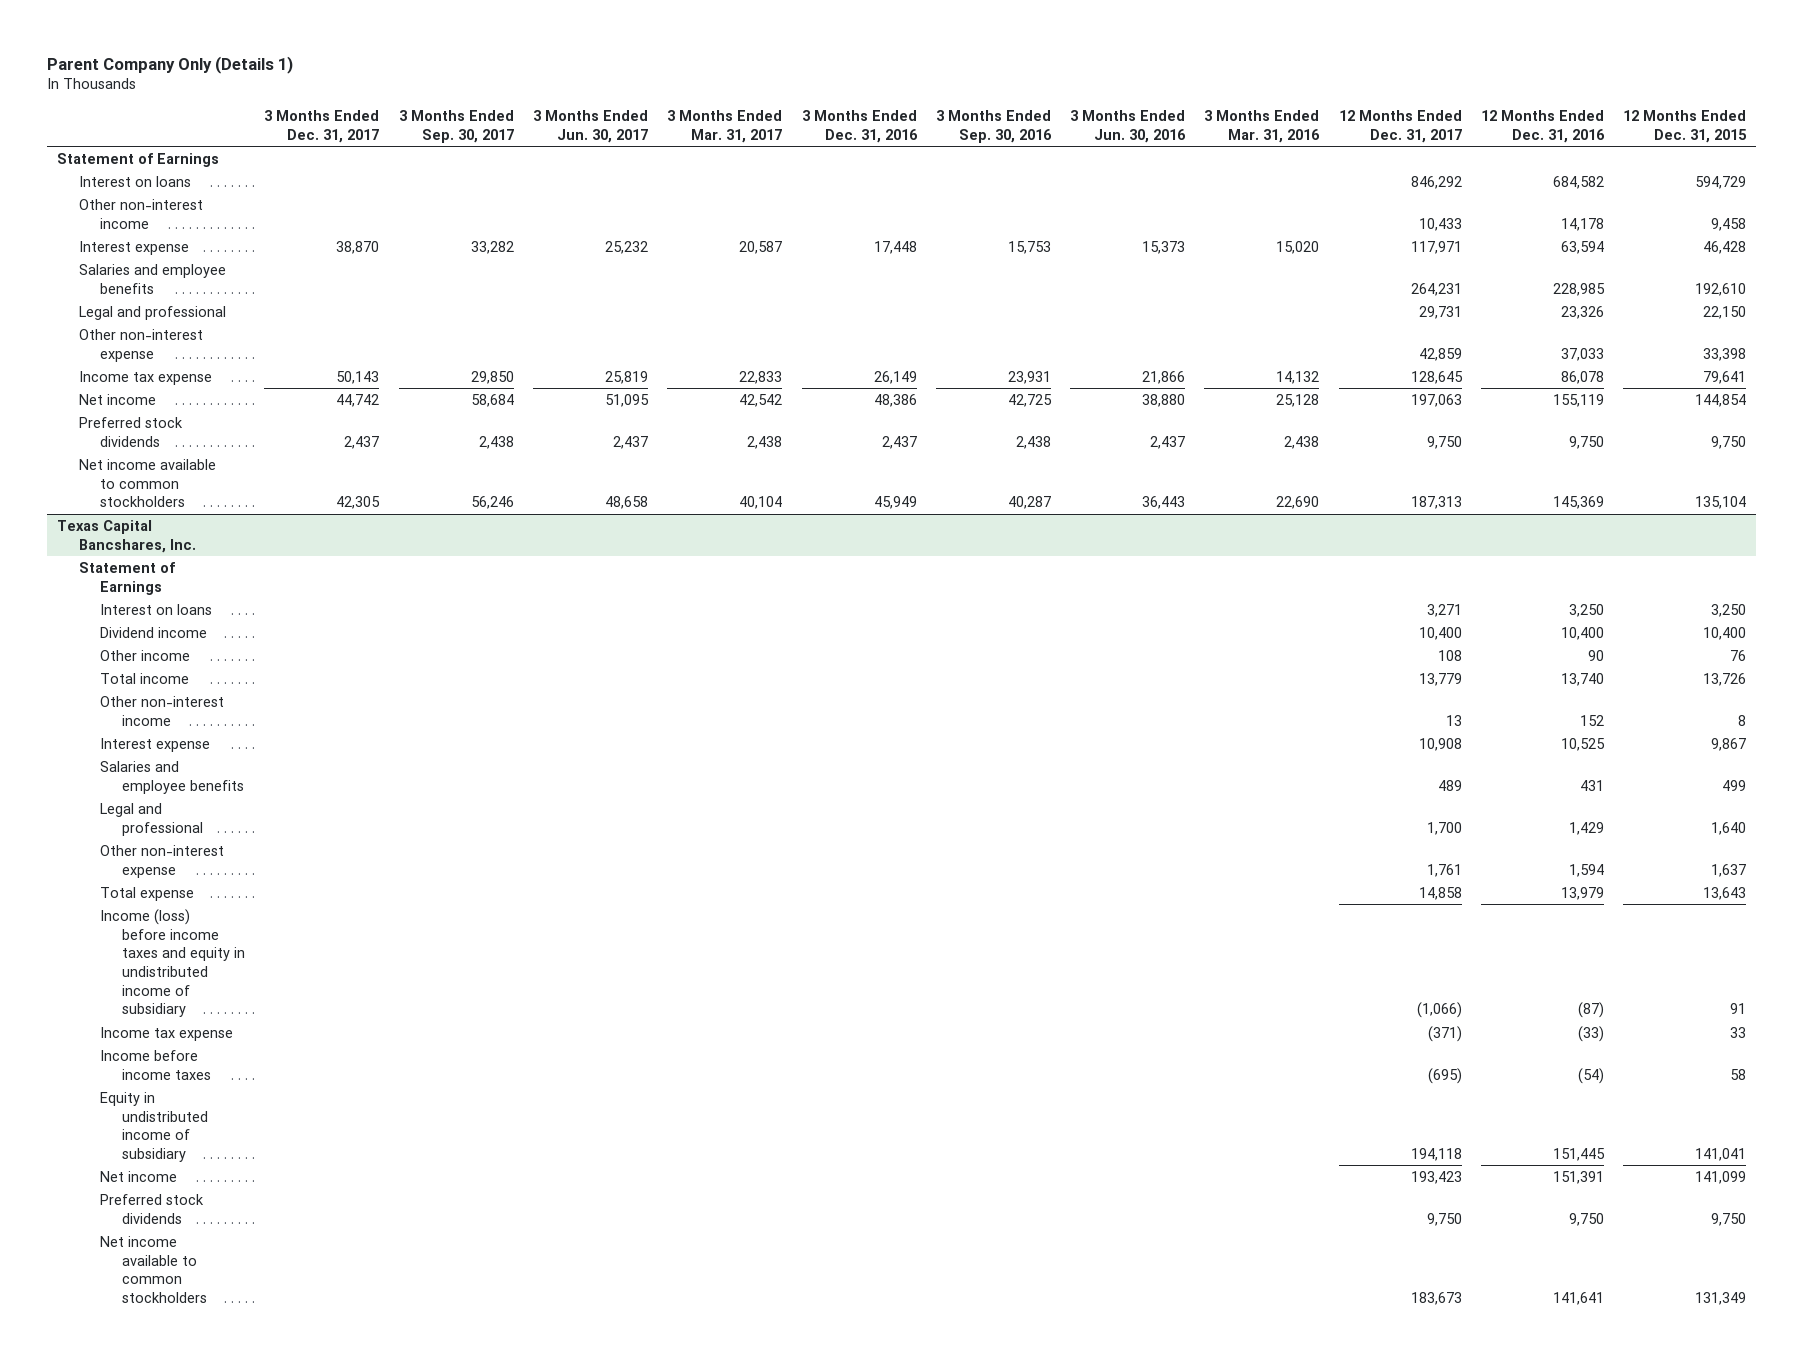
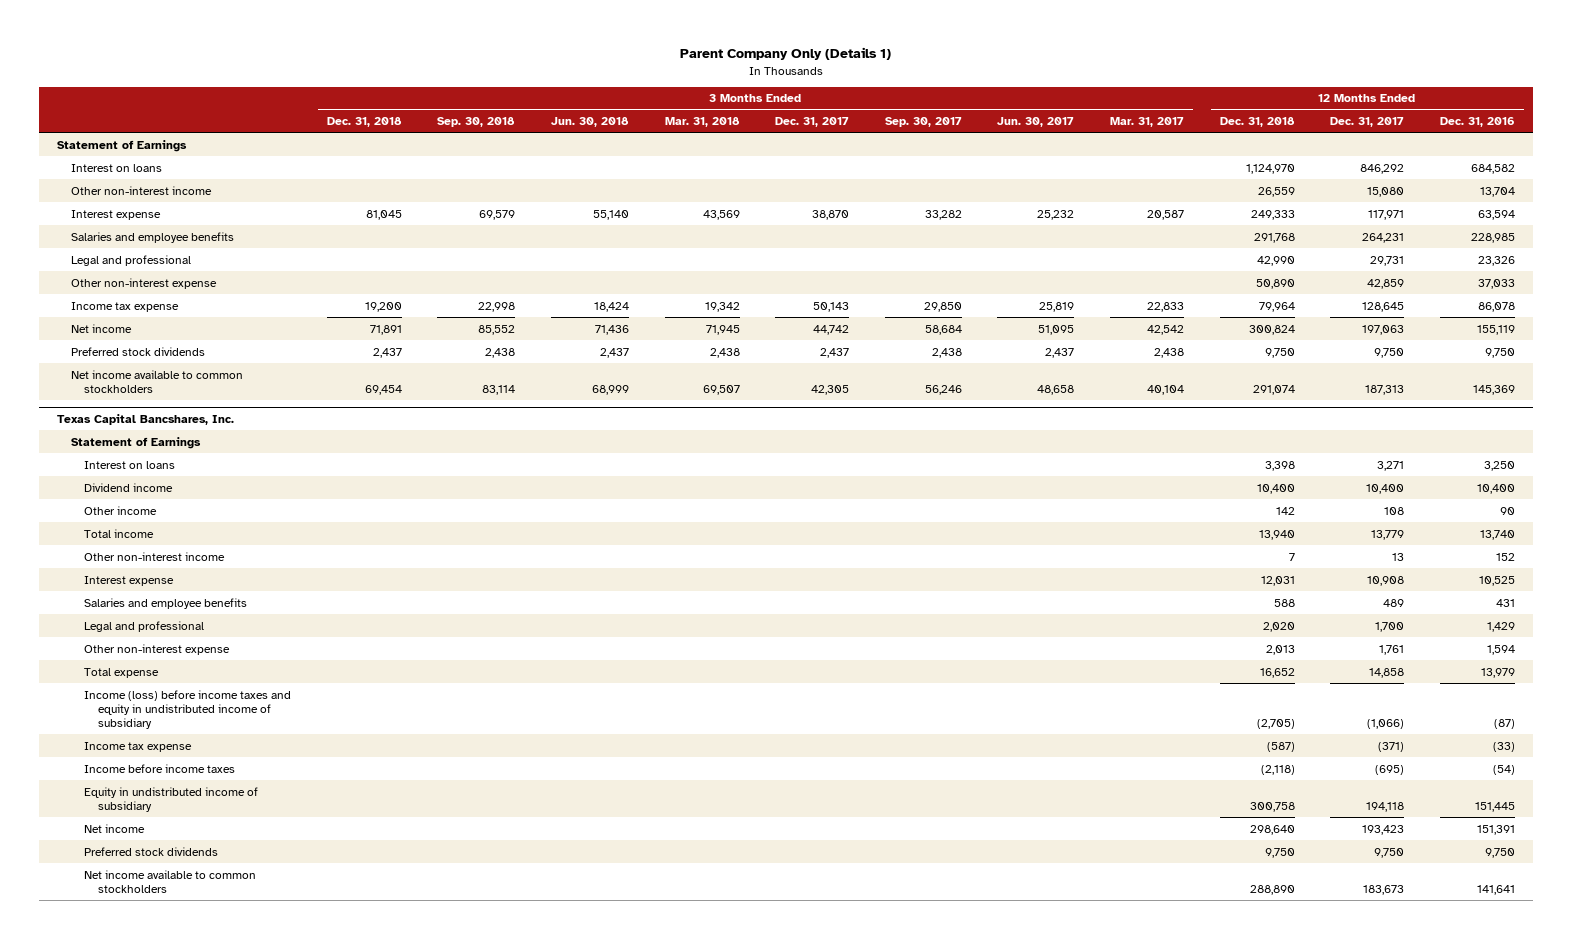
[801,109,918,143] 3 Months Ended Dec. 31, 2016 -> none
[935,109,1052,143] 3 Months Ended Sep. 30, 2016 -> none
[1070,109,1187,143] 3 Months Ended Jun. 30, 2016 -> none
[1204,109,1321,143] 3 Months Ended Mar. 31, 2016 -> none
[1623,109,1748,143] 12 Months Ended Dec. 31, 2015 -> none
none -> [326,117,402,128] Dec. 31, 2018
none -> [437,117,516,128] Sep. 30, 2018
none -> [551,117,630,128] Jun. 30, 2018
none -> [664,117,740,128] Mar. 31, 2018
none -> [1219,117,1295,128] Dec. 31, 2018
[1418,217,1462,231] 10,433 -> [1367,186,1405,197] 15,080
[1561,217,1605,231] 14,178 -> [1479,186,1515,197] 13,704

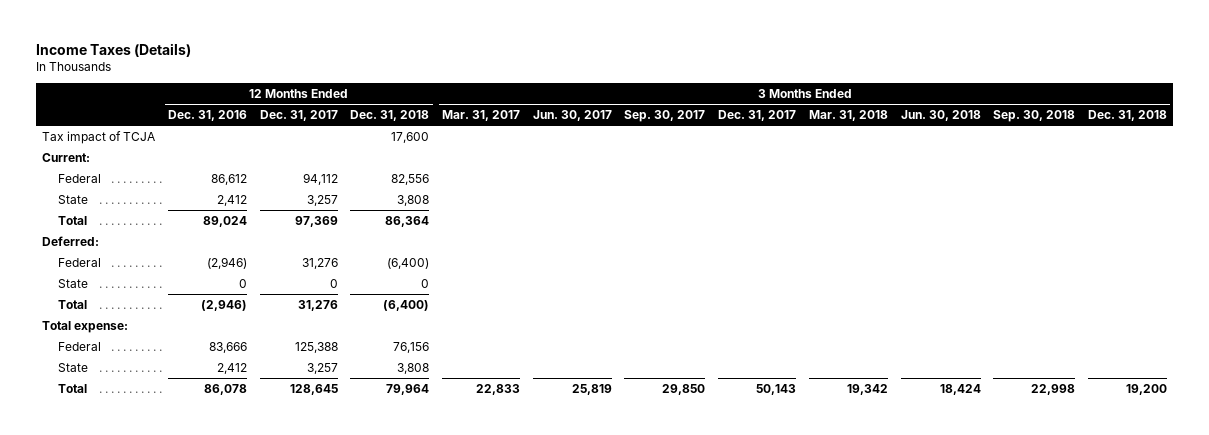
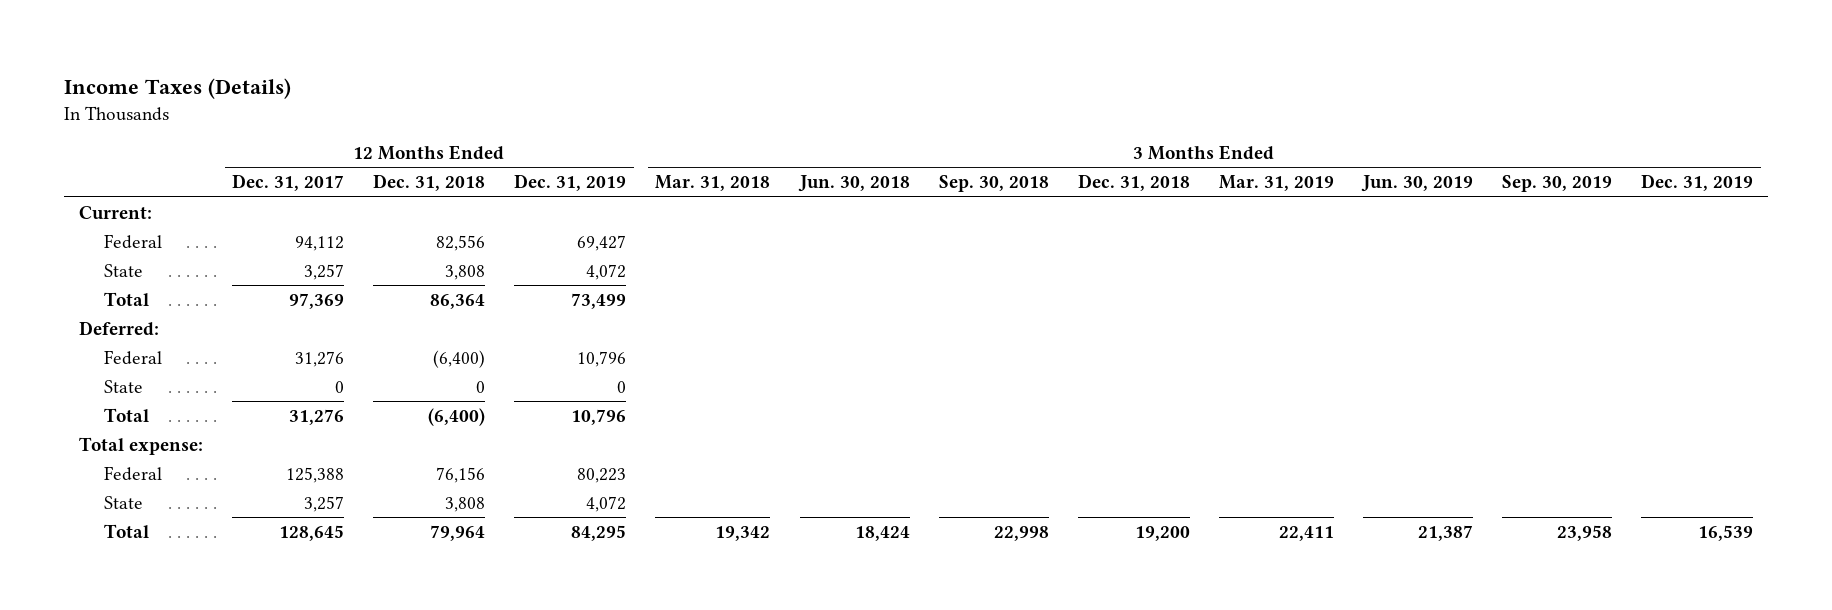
[167,110,247,122] Dec. 31, 2016 -> none
[442,110,521,122] Mar. 31, 2017 -> none
[532,110,612,122] Jun. 30, 2017 -> none
[624,110,706,123] Sep. 30, 2017 -> none
[718,110,797,122] Dec. 31, 2017 -> none
none -> [514,174,627,192] Dec. 31, 2019
none -> [1218,175,1334,192] Mar. 31, 2019
none -> [1361,175,1474,193] Jun. 30, 2019
none -> [1502,175,1613,193] Sep. 30, 2019
none -> [1641,174,1754,192] Dec. 31, 2019
[42,130,156,144] Tax impact of TCJA -> none

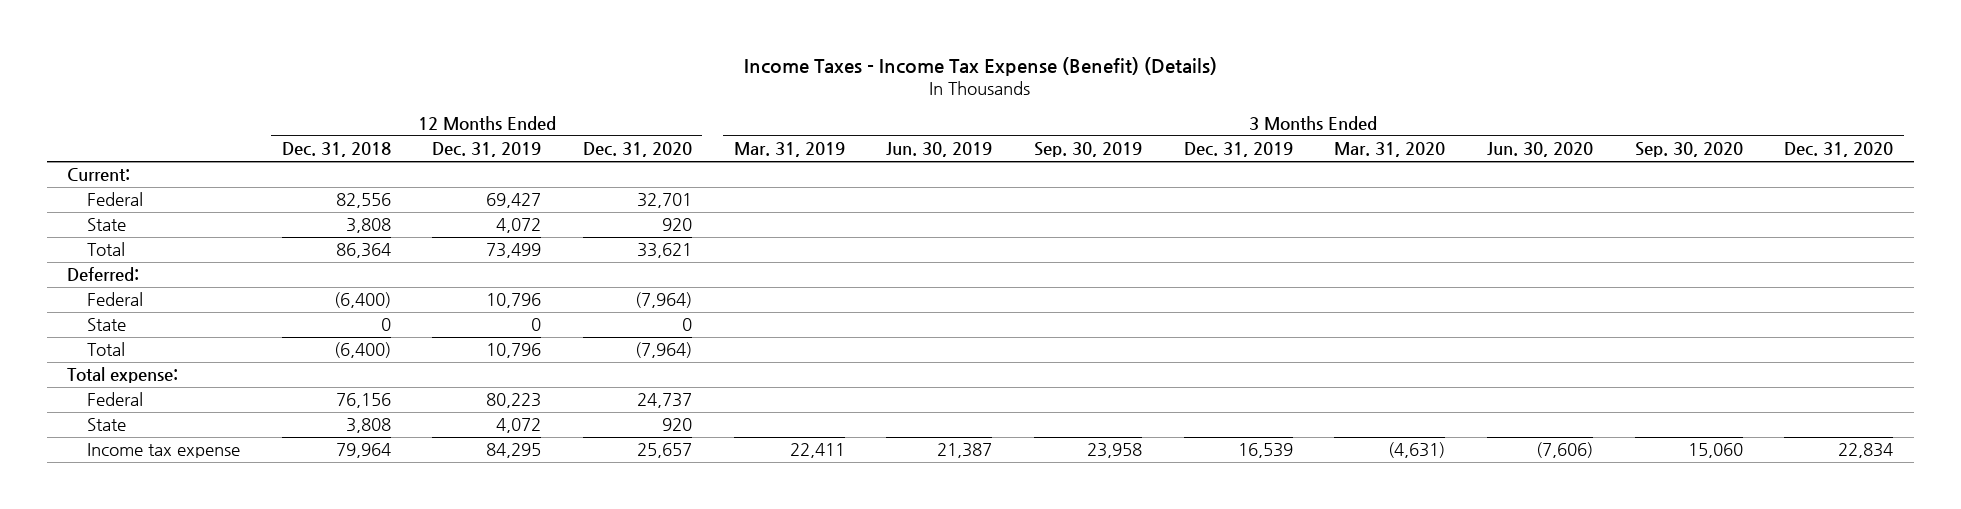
[64,77,292,99] Income Taxes (Details) -> [744,57,1218,77] Income Taxes - Income Tax Expense (Benefit) (Details)
[232,174,345,192] Dec. 31, 2017 -> none
[655,175,771,192] Mar. 31, 2018 -> none
[797,175,910,193] Jun. 30, 2018 -> none
[938,175,1049,193] Sep. 30, 2018 -> none
[1077,174,1190,192] Dec. 31, 2018 -> none
none -> [582,142,692,158] Dec. 31, 2020
none -> [1334,142,1446,158] Mar. 31, 2020
none -> [1486,142,1593,158] Jun. 30, 2020
none -> [1634,142,1743,158] Sep. 30, 2020
none -> [1784,142,1894,158] Dec. 31, 2020
[103,523,149,538] Total -> [86,443,240,459] Income tax expense

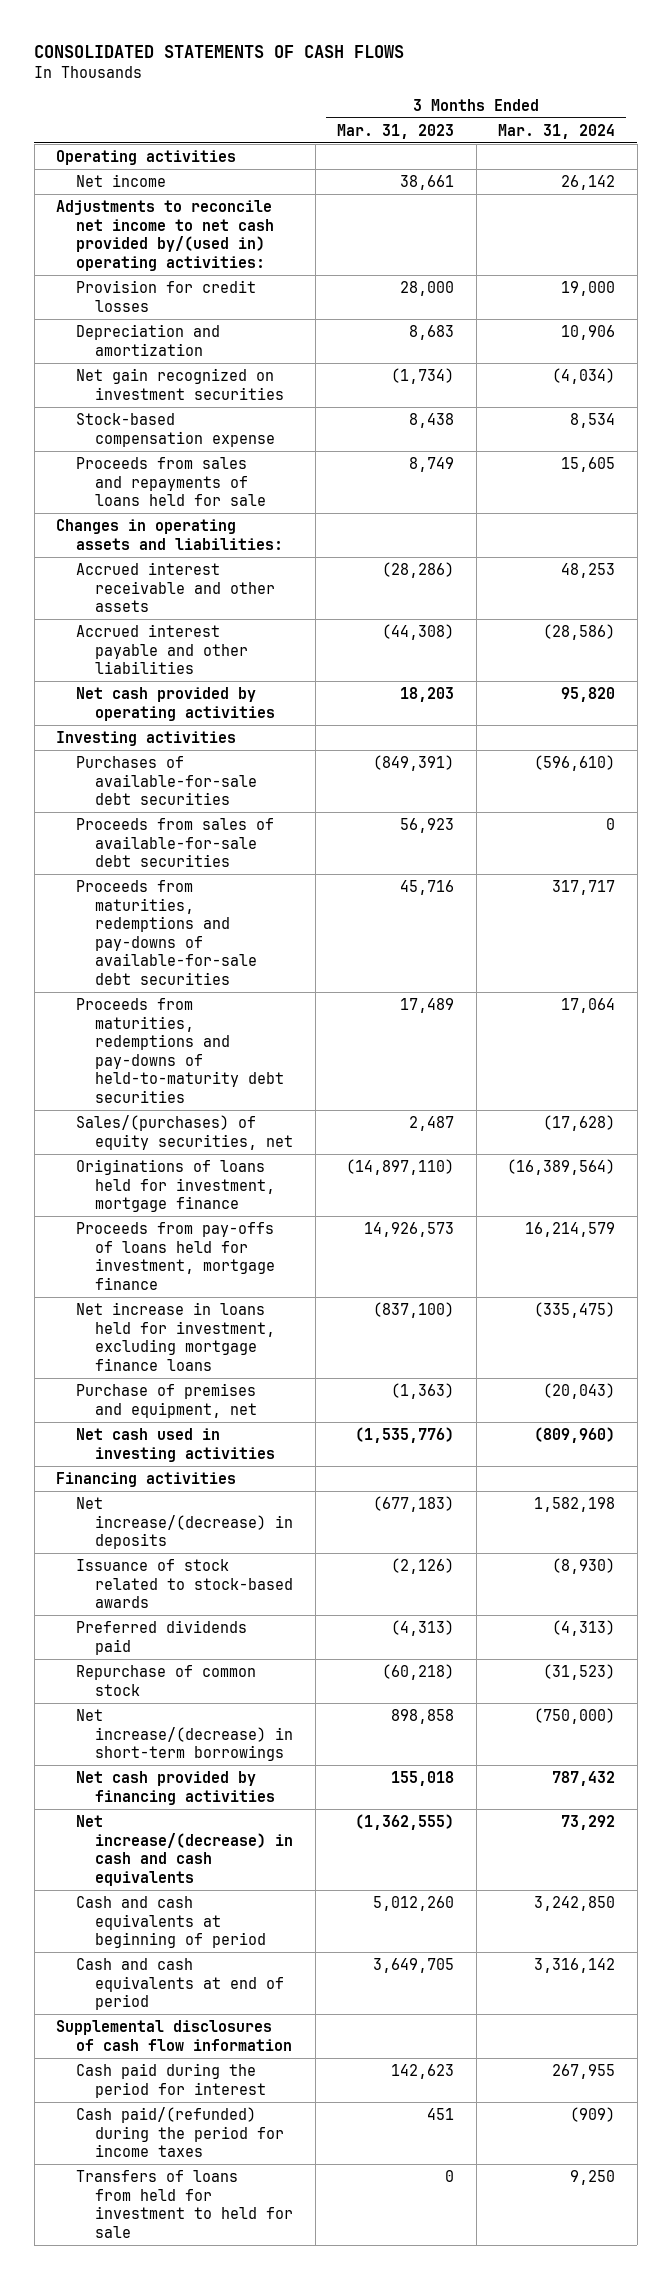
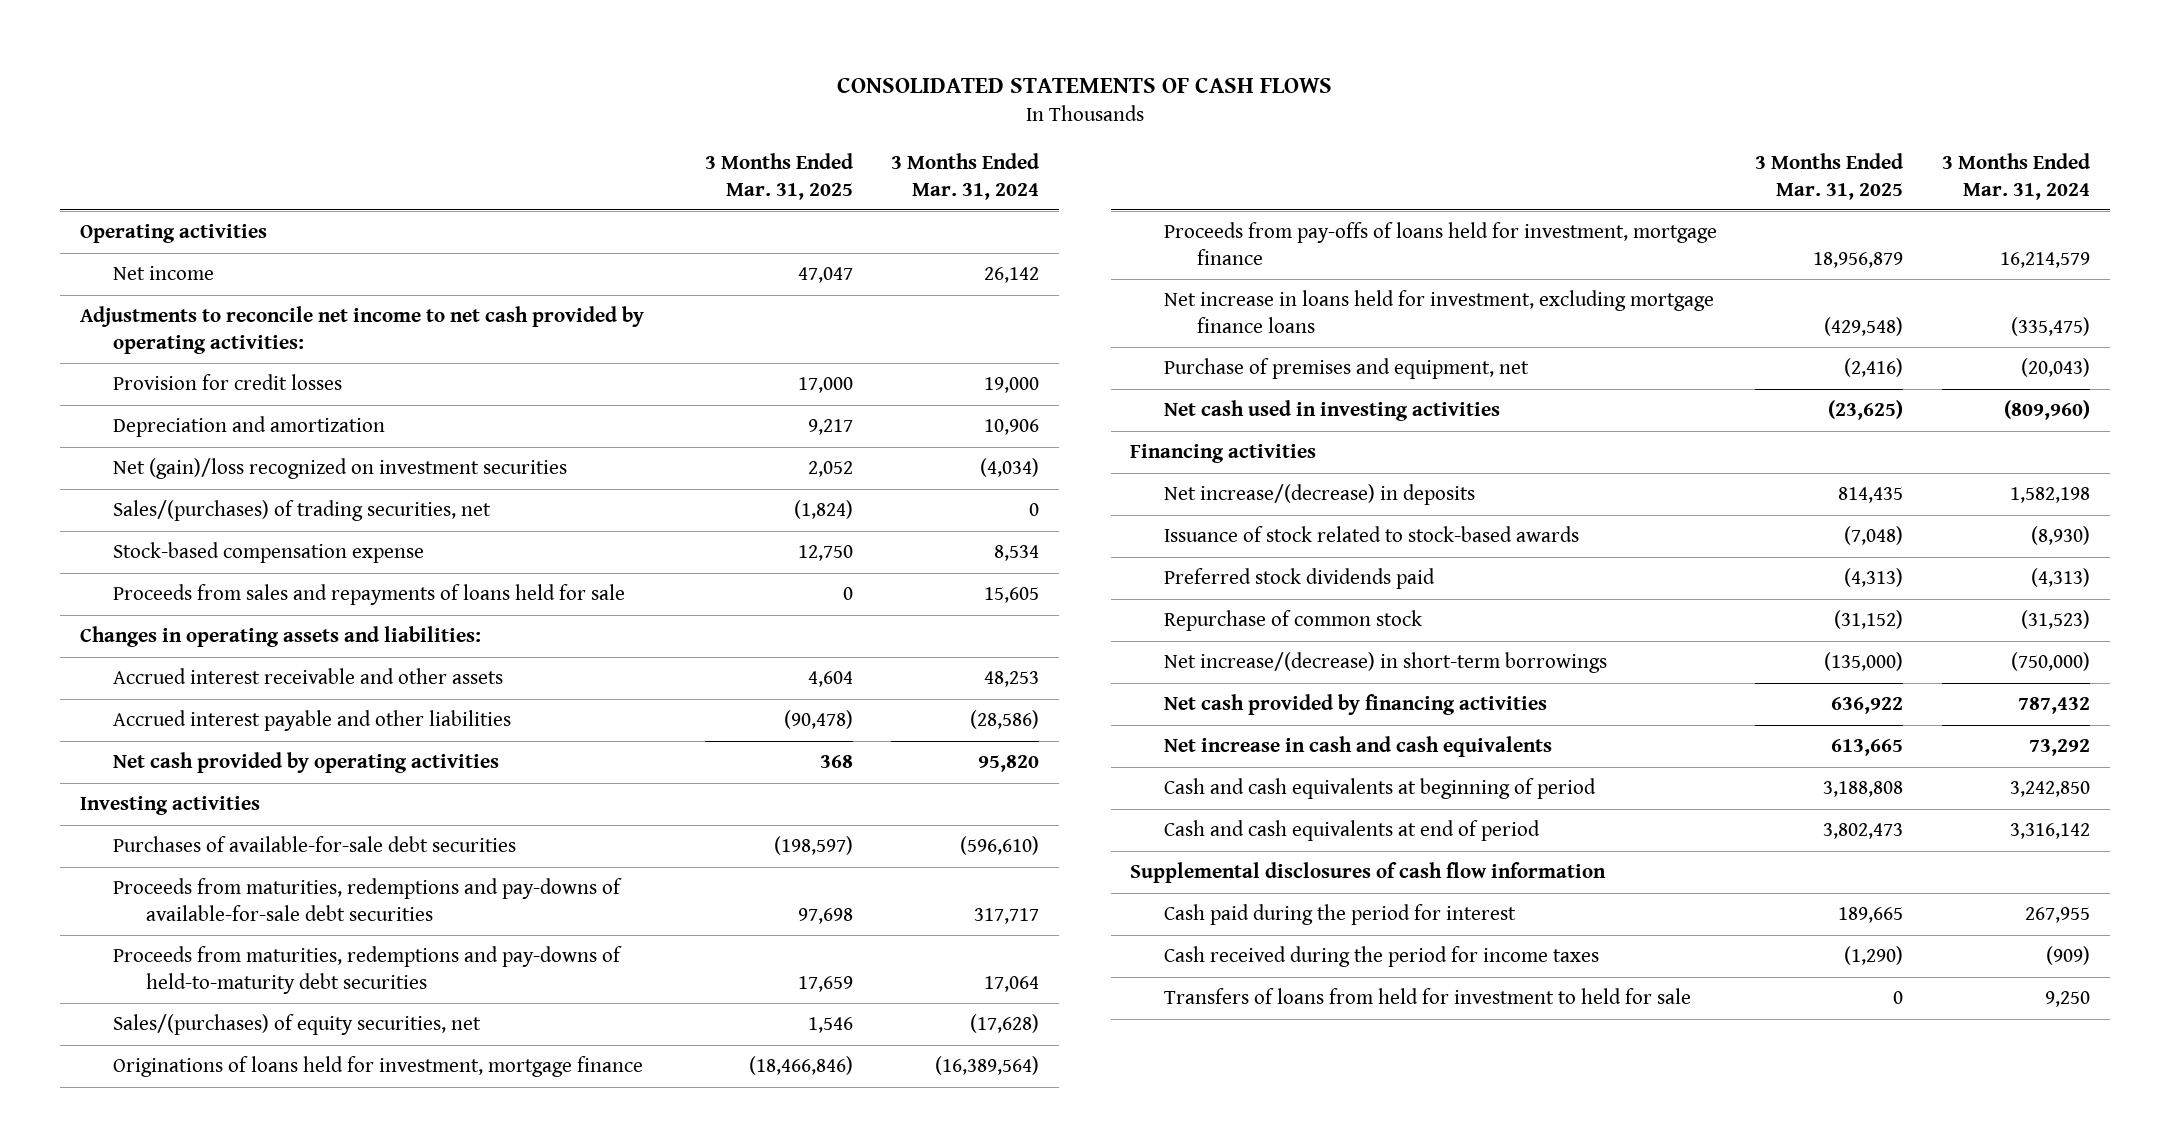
[337,123,455,139] Mar. 31, 2023 -> none
none -> [704,153,853,200] 3 Months Ended Mar. 31, 2025
[56,199,274,271] Adjustments to reconcile net income to net cash provided by/(used in) operating activities: -> [79,306,644,354] Adjustments to reconcile net income to net cash provided by operating activities:
[75,367,285,400] Net gain recognized on investment securities -> [112,458,567,480] Net (gain)/loss recognized on investment securities
none -> [112,500,491,522] Sales/(purchases) of trading securities, net
[75,817,274,868] Proceeds from sales of available-for-sale debt securities -> none
[75,1619,247,1655] Preferred dividends paid -> [1163,568,1435,590] Preferred stock dividends paid
[75,1814,294,1886] Net increase/(decrease) in cash and cash equivalents -> [1163,736,1552,758] Net increase in cash and cash equivalents
[75,2106,285,2158] Cash paid/(refunded) during the period for income taxes -> [1163,946,1599,968] Cash received during the period for income taxes

